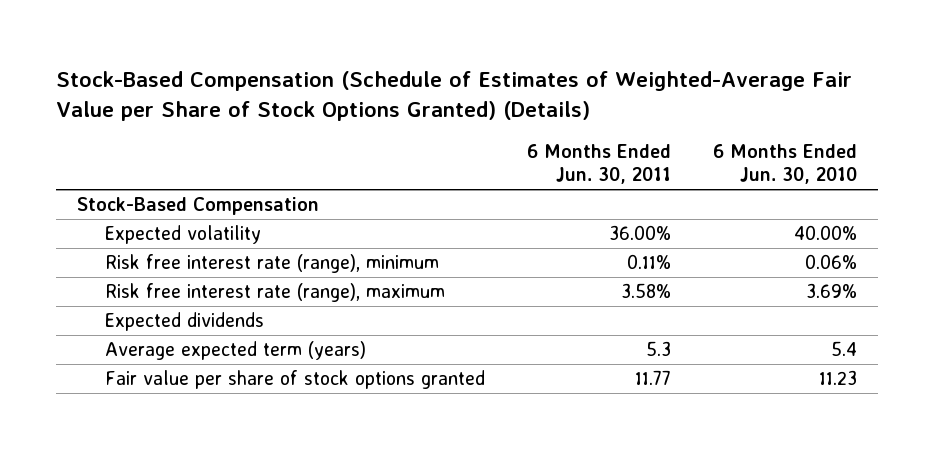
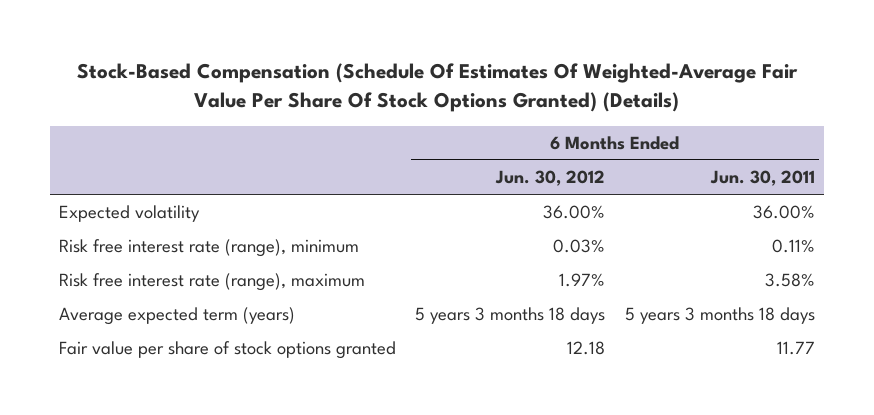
[55,70,852,122] Stock-Based Compensation (Schedule of Estimates of Weighted-Average Fair Value per Share of Stock Options Granted) (Details) -> [76,63,798,113] Stock-Based Compensation (Schedule Of Estimates Of Weighted-Average Fair Value Per Share Of Stock Options Granted) (Details)
[712,144,857,185] 6 Months Ended Jun. 30, 2010 -> none
none -> [495,170,606,187] Jun. 30, 2012
[76,197,319,216] Stock-Based Compensation -> none
[104,312,264,332] Expected dividends -> none
[645,341,671,357] 5.3 -> [624,307,815,325] 5 years 3 months 18 days

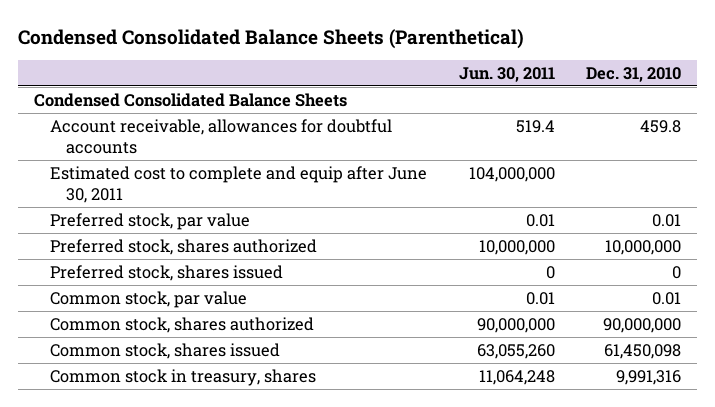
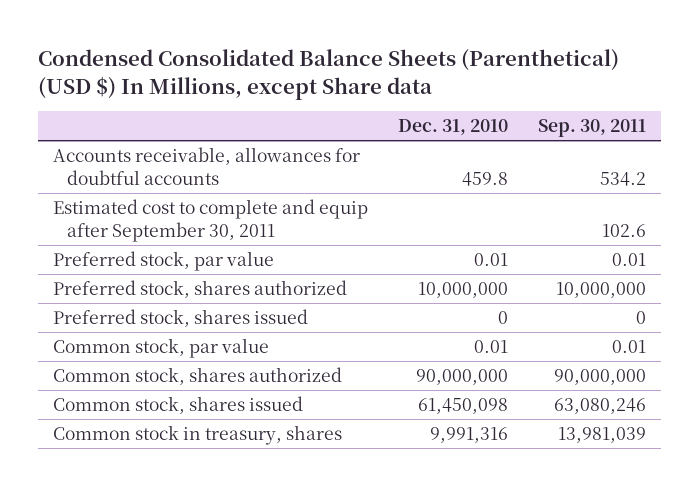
[18,28,525,49] Condensed Consolidated Balance Sheets (Parenthetical) -> [38,48,620,100] Condensed Consolidated Balance Sheets (Parenthetical) (USD $) In Millions, except Share data
[458,66,555,82] Jun. 30, 2011 -> none
none -> [538,119,647,138] Sep. 30, 2011
[33,92,347,107] Condensed Consolidated Balance Sheets -> none
[49,118,392,155] Account receivable, allowances for doubtful accounts -> [53,146,361,185] Accounts receivable, allowances for doubtful accounts
[49,165,427,204] Estimated cost to complete and equip after June 30, 2011 -> [53,198,369,242] Estimated cost to complete and equip after September 30, 2011

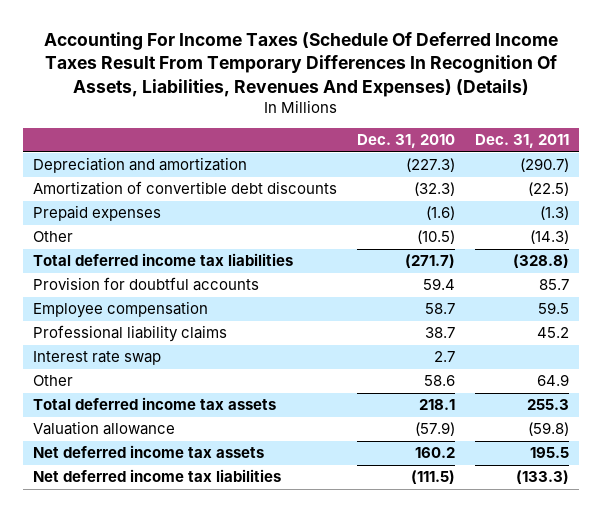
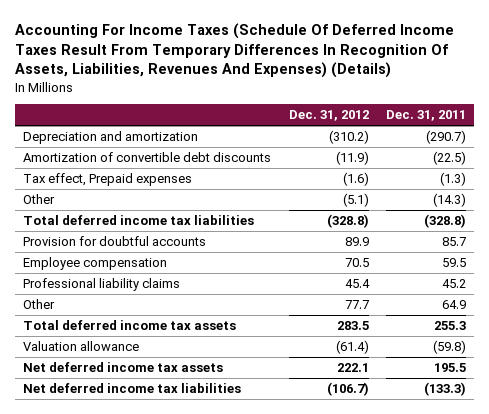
[356,134,455,149] Dec. 31, 2010 -> none
none -> [288,110,369,122] Dec. 31, 2012
[32,205,161,222] Prepaid expenses -> [23,173,193,187] Tax effect, Prepaid expenses
[32,351,161,366] Interest rate swap -> none

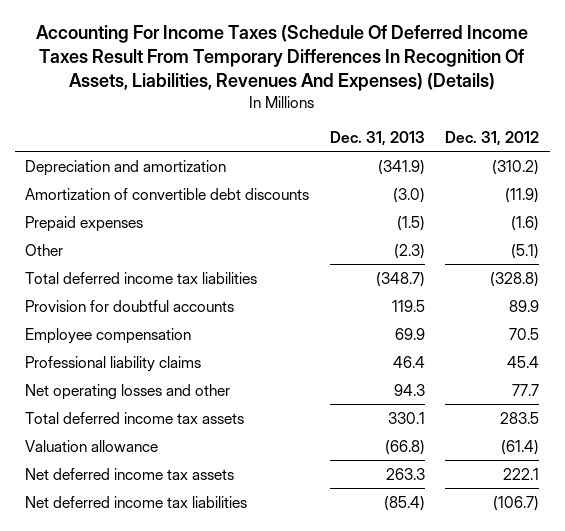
[385,110,466,122] Dec. 31, 2011 -> none
none -> [329,131,425,147] Dec. 31, 2013
[23,173,193,187] Tax effect, Prepaid expenses -> [25,215,144,232] Prepaid expenses
[23,299,56,310] Other -> [25,383,231,400] Net operating losses and other

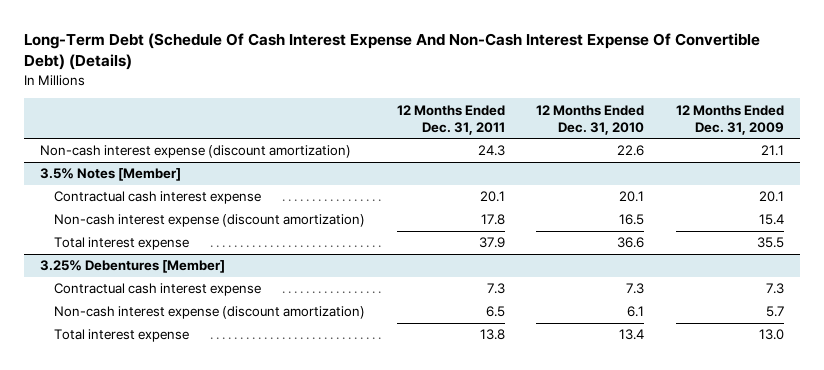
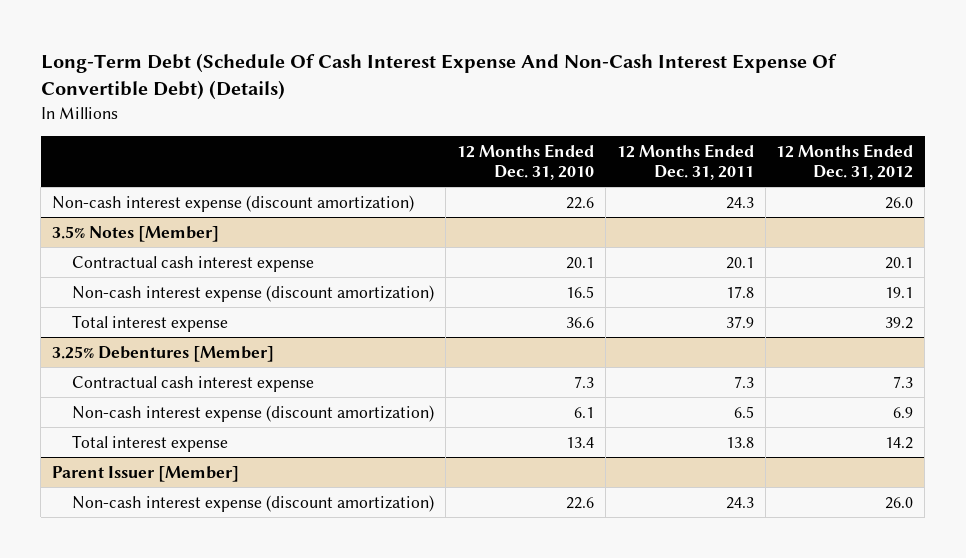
[676,104,785,135] 12 Months Ended Dec. 31, 2009 -> none
none -> [776,143,914,180] 12 Months Ended Dec. 31, 2012
none -> [52,465,240,482] Parent Issuer [Member]
none -> [72,494,435,512] Non-cash interest expense (discount amortization)

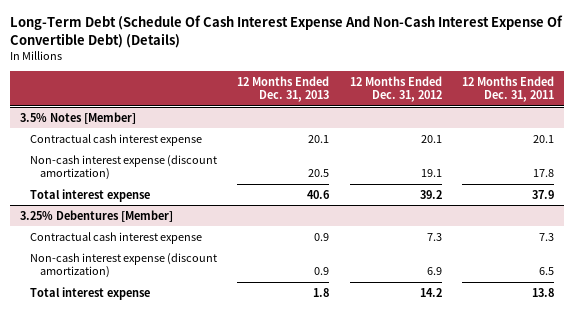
[457,143,595,180] 12 Months Ended Dec. 31, 2010 -> none
none -> [237,75,330,103] 12 Months Ended Dec. 31, 2013
[52,194,415,212] Non-cash interest expense (discount amortization) -> none
[52,465,240,482] Parent Issuer [Member] -> none
[72,494,435,512] Non-cash interest expense (discount amortization) -> none

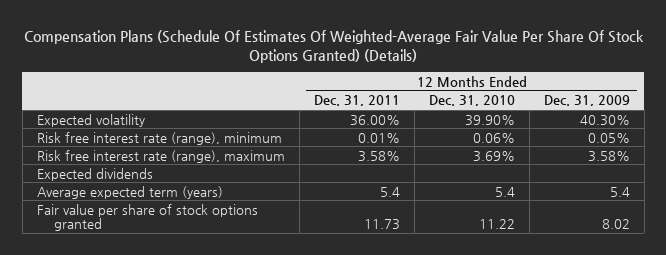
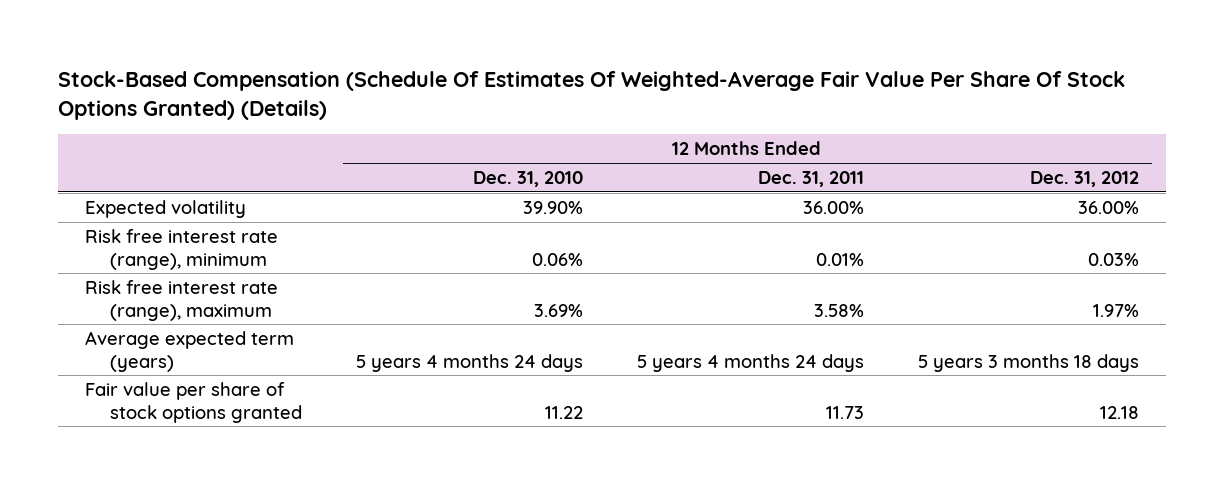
[24,30,645,64] Compensation Plans (Schedule Of Estimates Of Weighted-Average Fair Value Per Share Of Stock Options Granted) (Details) -> [58,70,1126,120] Stock-Based Compensation (Schedule Of Estimates Of Weighted-Average Fair Value Per Share Of Stock Options Granted) (Details)
[543,95,630,107] Dec. 31, 2009 -> none
none -> [1029,171,1139,188] Dec. 31, 2012
[36,167,153,181] Expected dividends -> none
[379,186,400,197] 5.4 -> [636,353,864,372] 5 years 4 months 24 days
[494,186,515,197] 5.4 -> [356,353,584,372] 5 years 4 months 24 days

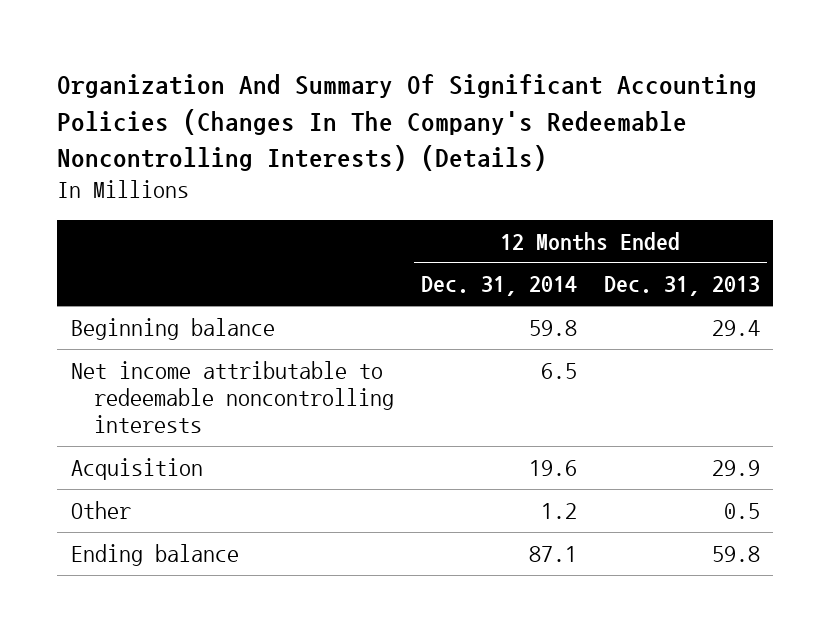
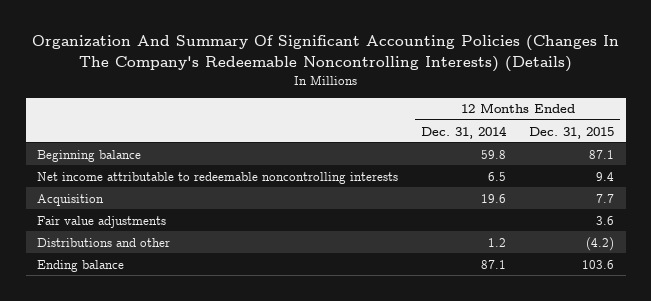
[603,276,760,297] Dec. 31, 2013 -> none
none -> [529,126,615,139] Dec. 31, 2015
none -> [37,215,167,228] Fair value adjustments
[70,500,131,519] Other -> [37,237,171,247] Distributions and other

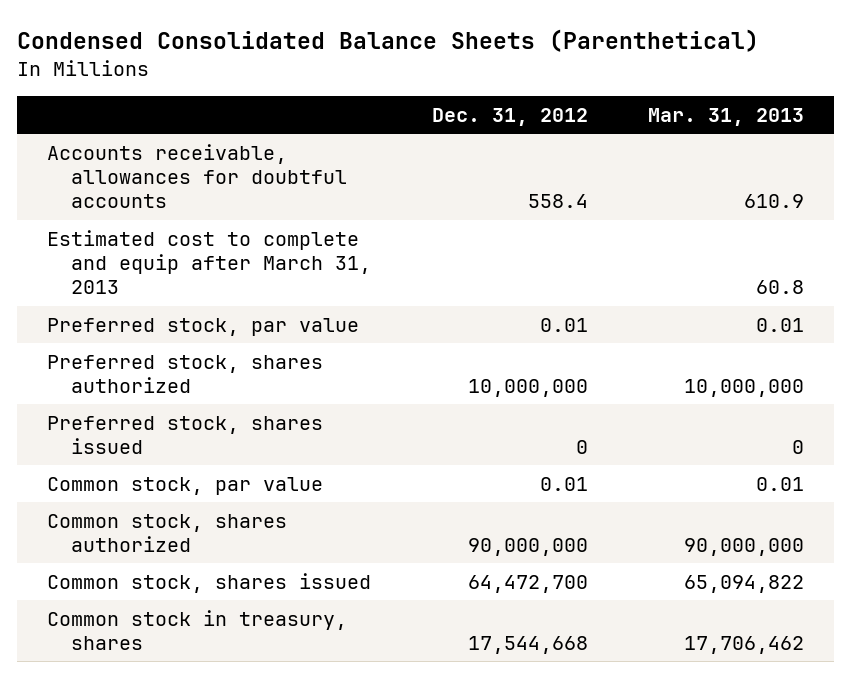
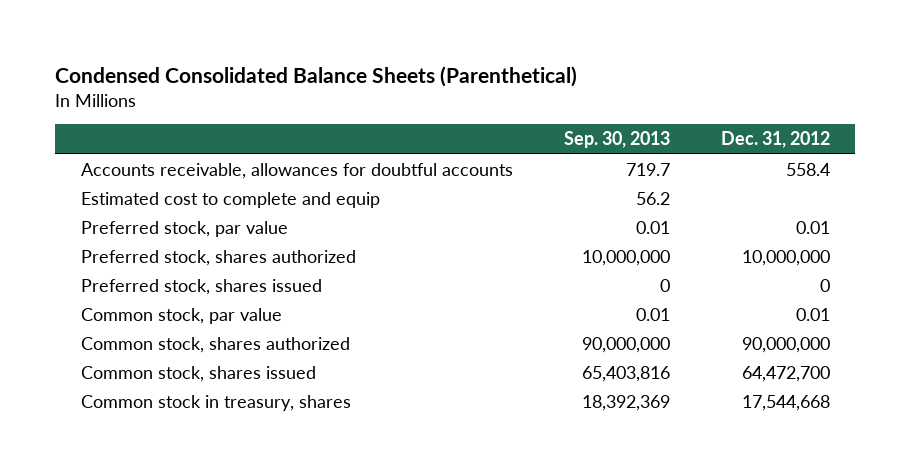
[648,107,805,126] Mar. 31, 2013 -> none
none -> [563,131,670,149] Sep. 30, 2013
[47,229,372,295] Estimated cost to complete and equip after March 31, 2013 -> [80,191,380,208] Estimated cost to complete and equip

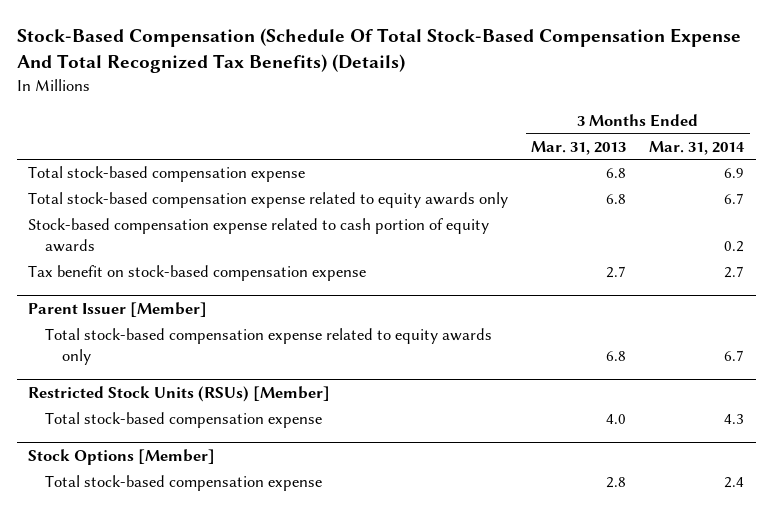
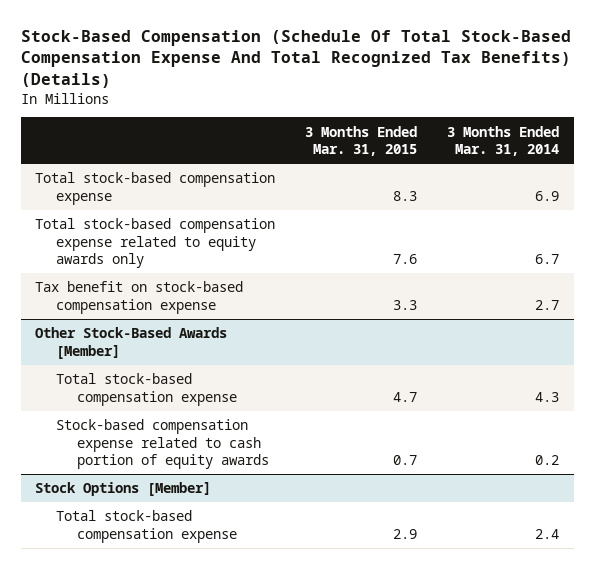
[531,140,627,155] Mar. 31, 2013 -> none
none -> [305,125,418,157] 3 Months Ended Mar. 31, 2015
[28,218,490,253] Stock-based compensation expense related to cash portion of equity awards -> none
[28,301,208,317] Parent Issuer [Member] -> none
[44,328,492,366] Total stock-based compensation expense related to equity awards only -> none
[28,385,331,402] Restricted Stock Units (RSUs) [Member] -> none
none -> [35,327,228,359] Other Stock-Based Awards [Member]
none -> [56,419,269,470] Stock-based compensation expense related to cash portion of equity awards

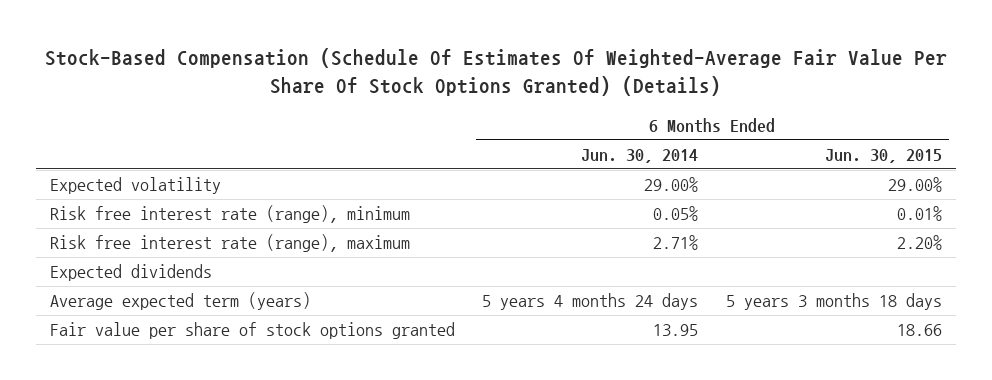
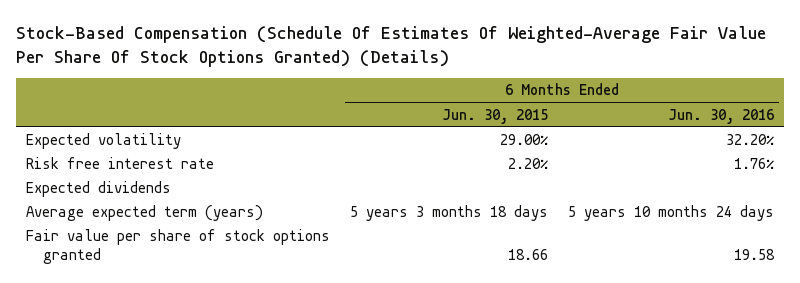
[581,148,699,163] Jun. 30, 2014 -> none
none -> [667,108,774,124] Jun. 30, 2016
[49,205,410,224] Risk free interest rate (range), minimum -> none
[49,234,410,253] Risk free interest rate (range), maximum -> [26,157,215,170] Risk free interest rate

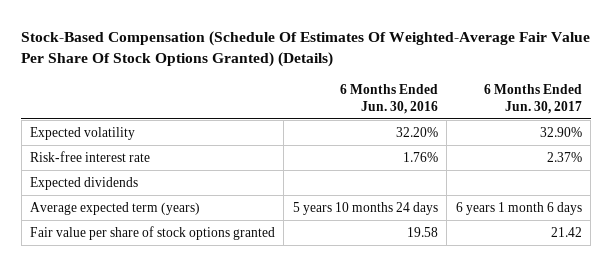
[441,108,548,124] Jun. 30, 2015 -> none
none -> [483,83,582,114] 6 Months Ended Jun. 30, 2017
[26,157,215,170] Risk free interest rate -> [29,150,150,162] Risk-free interest rate

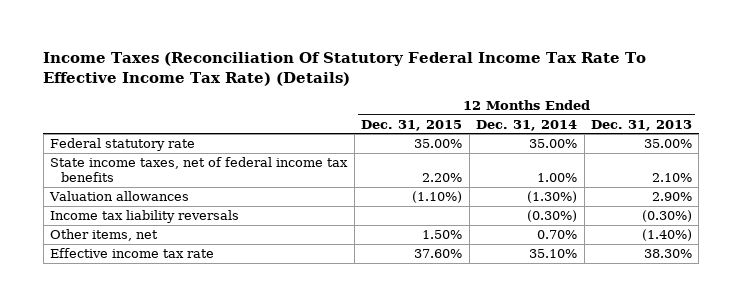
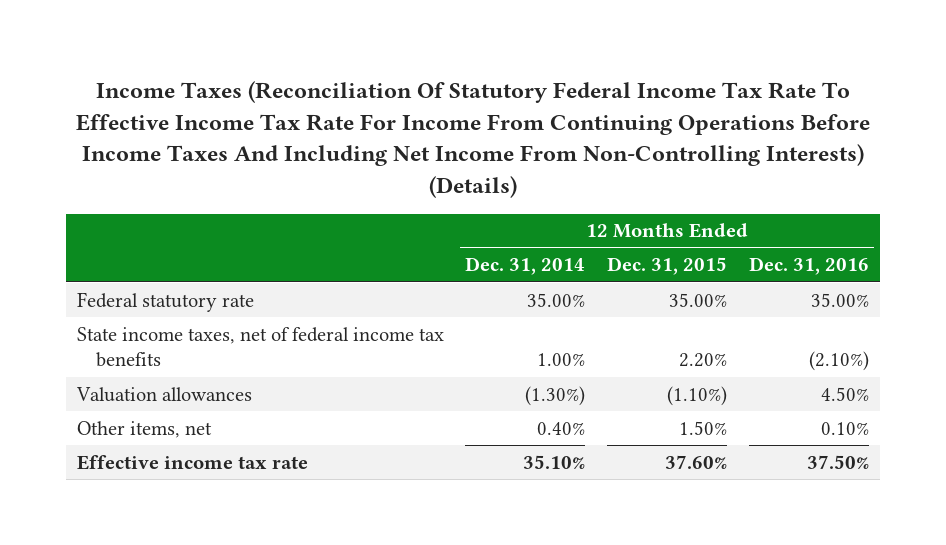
[43,52,647,87] Income Taxes (Reconciliation Of Statutory Federal Income Tax Rate To Effective Income Tax Rate) (Details) -> [75,80,870,199] Income Taxes (Reconciliation Of Statutory Federal Income Tax Rate To Effective Income Tax Rate For Income From Continuing Operations Before Income Taxes And Including Net Income From Non-Controlling Interests) (Details)
[590,119,692,131] Dec. 31, 2013 -> none
none -> [748,257,869,276] Dec. 31, 2016
[50,209,240,223] Income tax liability reversals -> none
[537,229,578,239] 0.70% -> [537,421,586,435] 0.40%

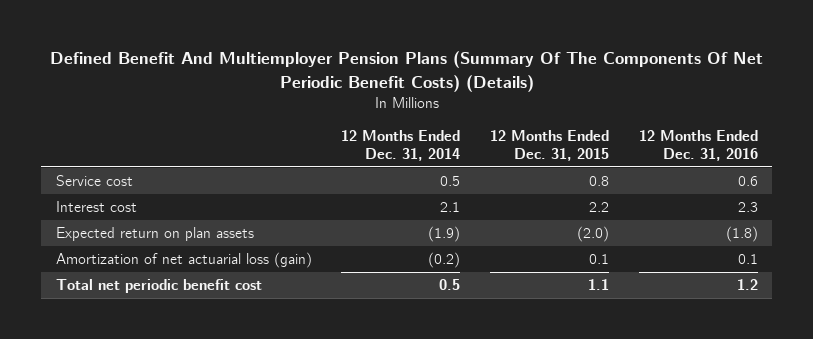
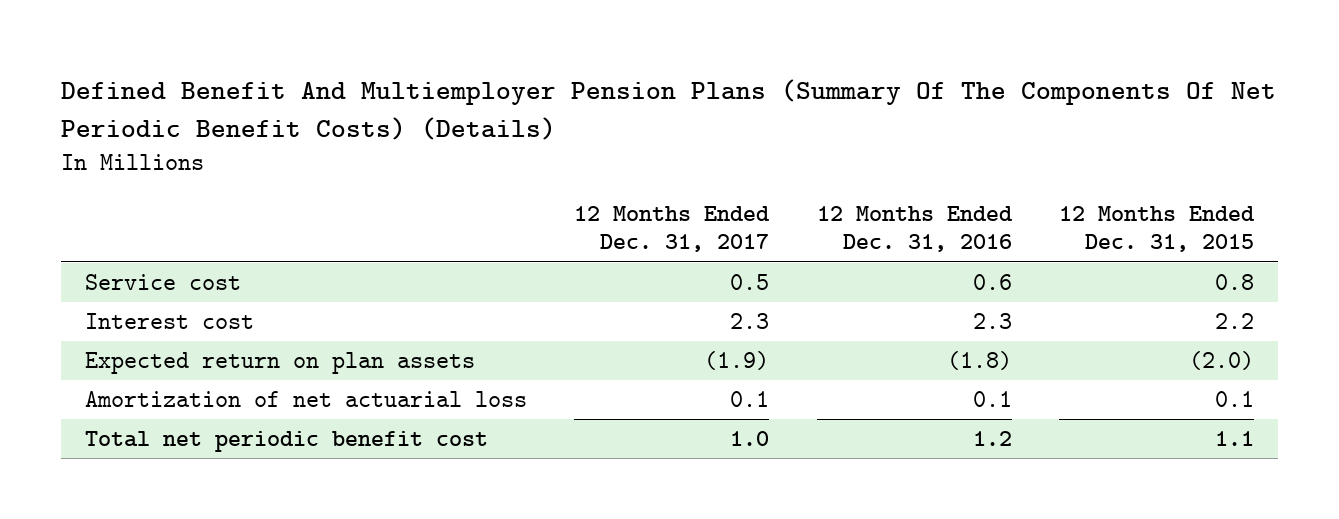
[341,129,461,162] 12 Months Ended Dec. 31, 2014 -> none
none -> [574,205,771,253] 12 Months Ended Dec. 31, 2017
[55,252,312,269] Amortization of net actuarial loss (gain) -> [84,391,527,408] Amortization of net actuarial loss

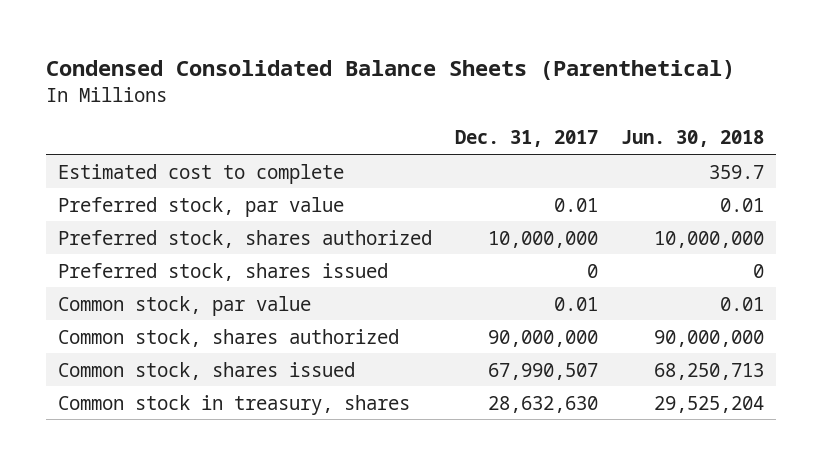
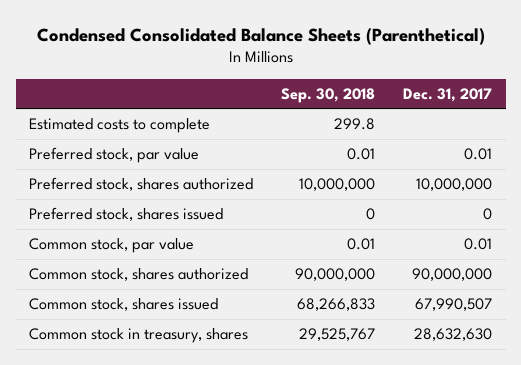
[621,130,765,148] Jun. 30, 2018 -> none
none -> [281,87,376,103] Sep. 30, 2018
[57,163,344,184] Estimated cost to complete -> [29,118,211,134] Estimated costs to complete

